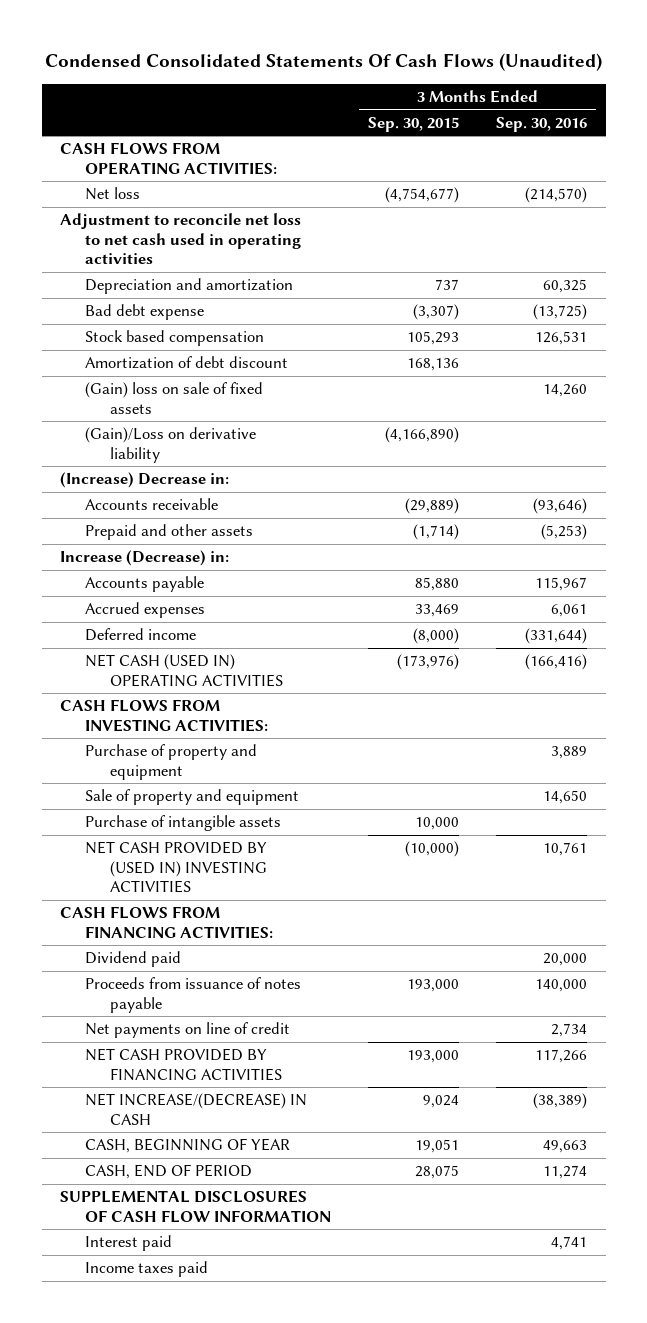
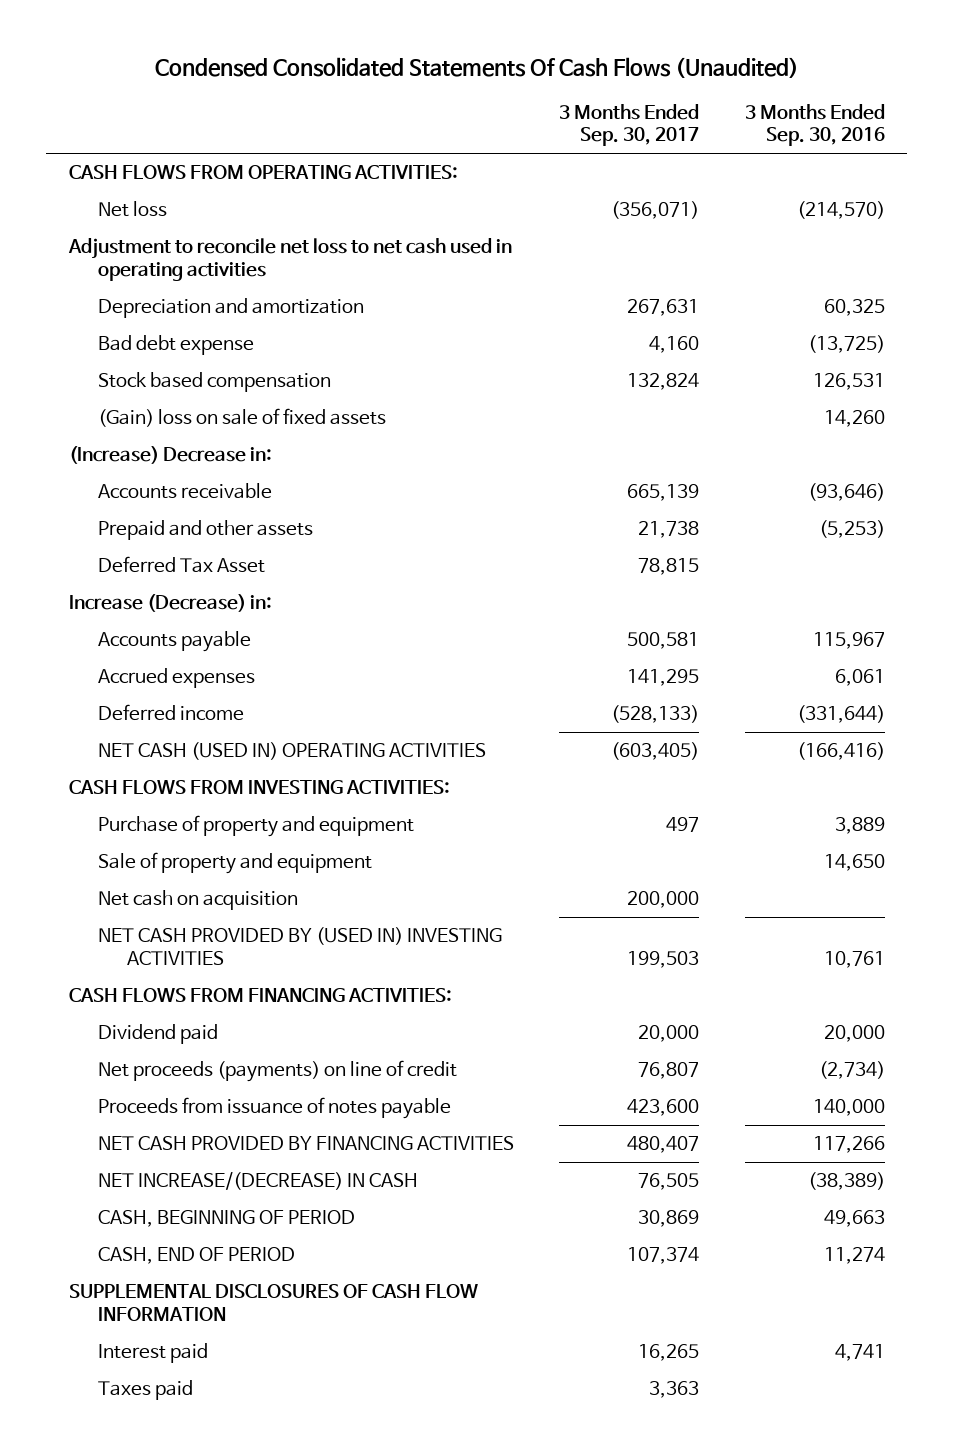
[368,117,460,133] Sep. 30, 2015 -> none
none -> [559,103,700,147] 3 Months Ended Sep. 30, 2017
[84,356,288,370] Amortization of debt discount -> none
[84,427,256,463] (Gain)/Loss on derivative liability -> none
none -> [97,556,265,574] Deferred Tax Asset
[84,815,281,832] Purchase of intangible assets -> none
none -> [97,890,298,911] Net cash on acquisition
none -> [97,1060,457,1083] Net proceeds (payments) on line of credit
[84,1022,290,1039] Net payments on line of credit -> none
[84,1138,290,1154] CASH, BEGINNING OF YEAR -> [97,1210,355,1228] CASH, BEGINNING OF PERIOD
[84,1261,208,1278] Income taxes paid -> [97,1380,193,1401] Taxes paid

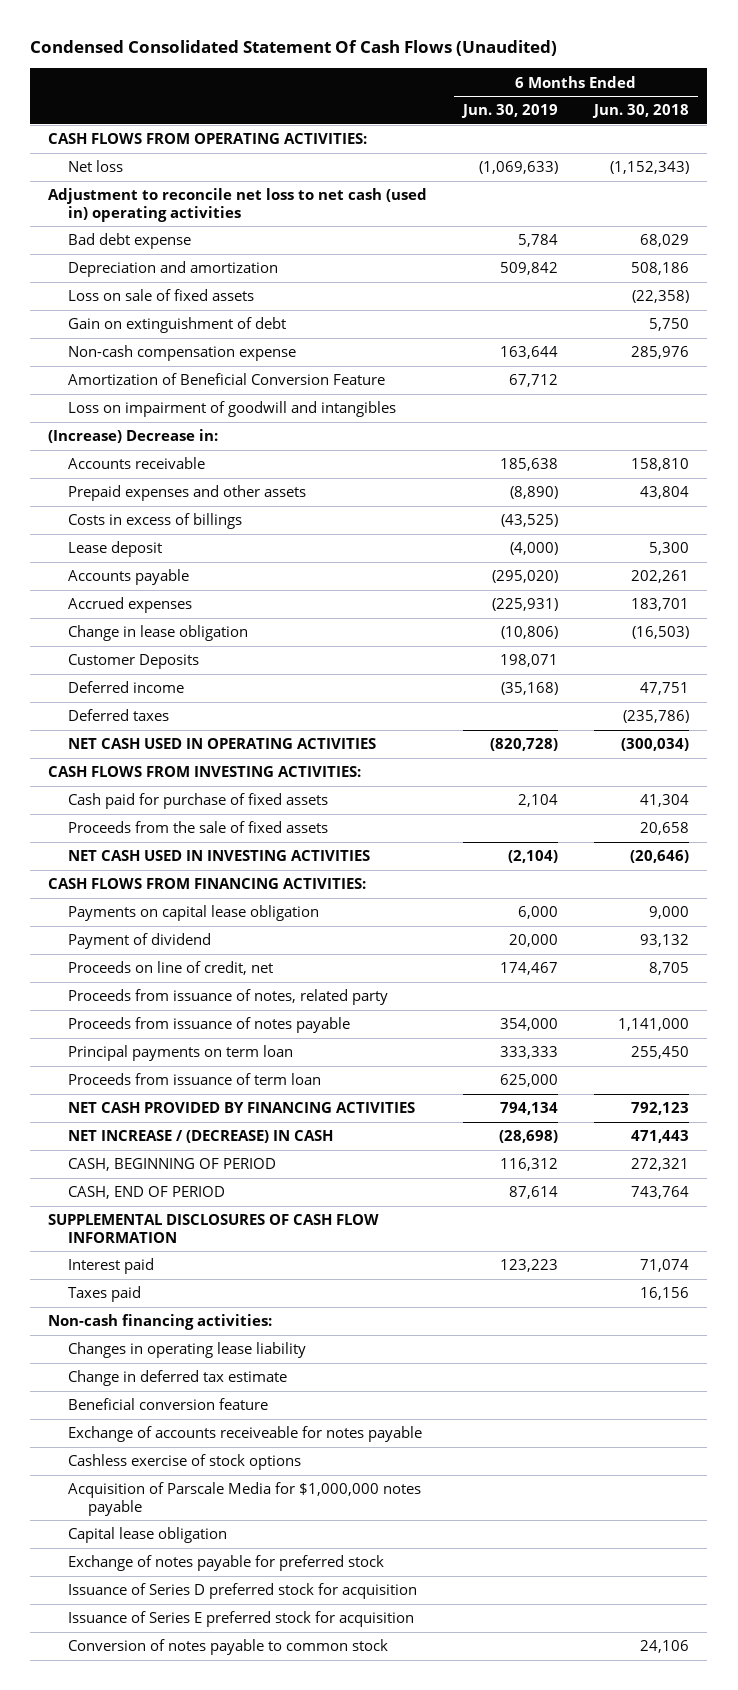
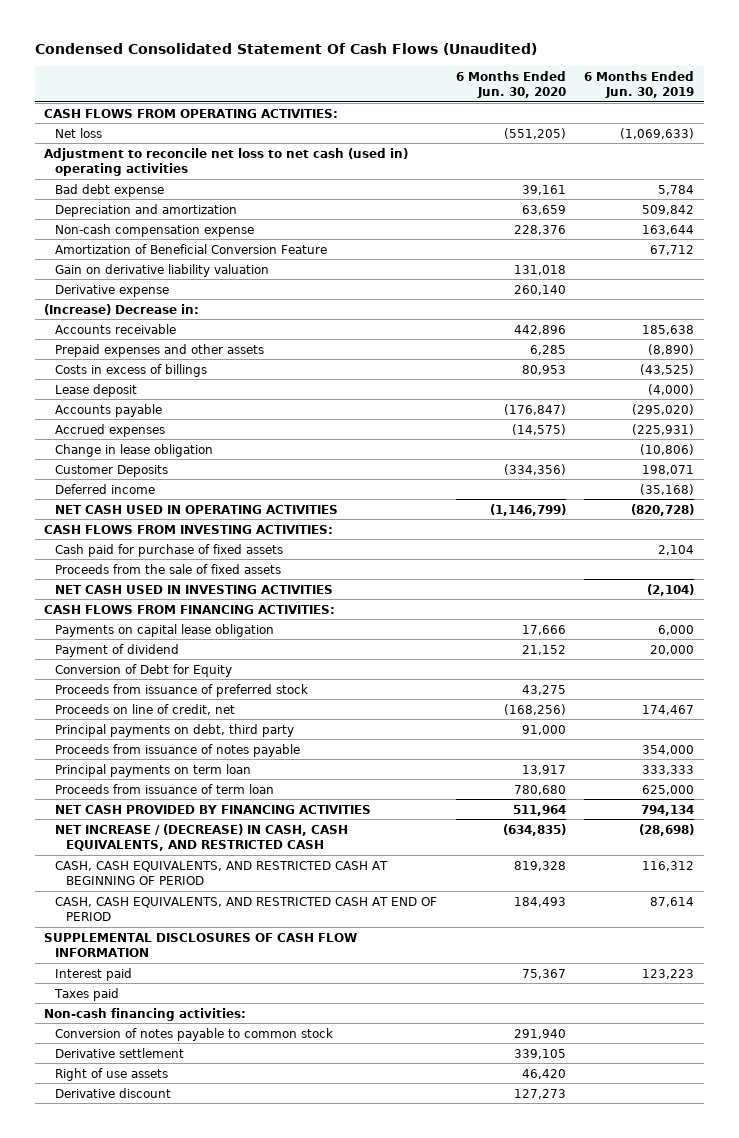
[592,104,690,119] Jun. 30, 2018 -> none
none -> [455,70,566,99] 6 Months Ended Jun. 30, 2020
[68,289,255,302] Loss on sale of fixed assets -> none
[68,317,287,334] Gain on extinguishment of debt -> none
[68,401,397,418] Loss on impairment of goodwill and intangibles -> none
none -> [55,263,270,277] Gain on derivative liability valuation
none -> [55,284,170,297] Derivative expense
[68,709,170,722] Deferred taxes -> none
none -> [55,663,233,677] Conversion of Debt for Equity
none -> [55,683,309,697] Proceeds from issuance of preferred stock
[68,989,389,1006] Proceeds from issuance of notes, related party -> none
none -> [55,723,295,737] Principal payments on debt, third party
[68,1130,334,1144] NET INCREASE / (DECREASE) IN CASH -> [55,823,349,851] NET INCREASE / (DECREASE) IN CASH, CASH EQUIVALENTS, AND RESTRICTED CASH
[68,1158,277,1172] CASH, BEGINNING OF PERIOD -> [55,860,389,885] CASH, CASH EQUIVALENTS, AND RESTRICTED CASH AT BEGINNING OF PERIOD
[68,1186,226,1200] CASH, END OF PERIOD -> [55,896,438,921] CASH, CASH EQUIVALENTS, AND RESTRICTED CASH AT END OF PERIOD
[68,1342,307,1359] Changes in operating lease liability -> none
[68,1370,288,1387] Change in deferred tax estimate -> none
[68,1398,269,1411] Beneficial conversion feature -> none
[68,1426,423,1443] Exchange of accounts receiveable for notes payable -> none
[68,1454,302,1471] Cashless exercise of stock options -> none
[68,1482,422,1516] Acquisition of Parscale Media for $1,000,000 notes payable -> none
[68,1527,228,1544] Capital lease obligation -> none
[68,1555,385,1572] Exchange of notes payable for preferred stock -> none
[68,1583,418,1600] Issuance of Series D preferred stock for acquisition -> none
[68,1611,415,1628] Issuance of Series E preferred stock for acquisition -> none
none -> [55,1047,185,1058] Derivative settlement
none -> [55,1067,169,1081] Right of use assets
none -> [55,1087,172,1098] Derivative discount

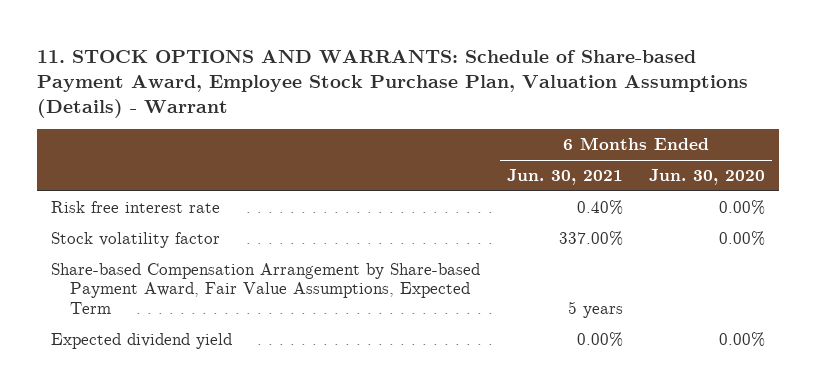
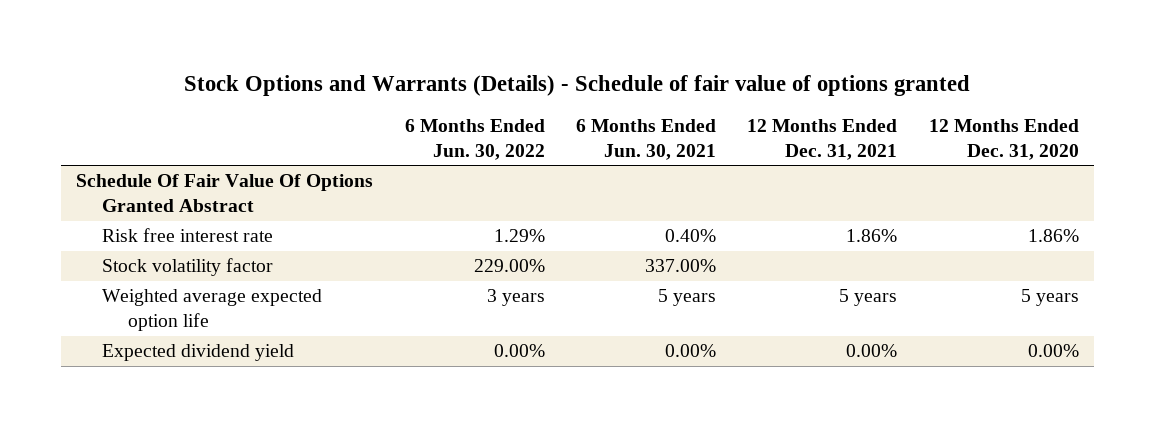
[37,49,749,119] 11. STOCK OPTIONS AND WARRANTS: Schedule of Share-based Payment Award, Employee Stock Purchase Plan, Valuation Assumptions (Details) - Warrant -> [184,75,971,97] Stock Options and Warrants (Details) - Schedule of fair value of options granted
[649,169,766,186] Jun. 30, 2020 -> none
none -> [404,119,545,160] 6 Months Ended Jun. 30, 2022
none -> [747,119,898,160] 12 Months Ended Dec. 31, 2021
none -> [928,119,1079,160] 12 Months Ended Dec. 31, 2020
none -> [76,174,374,212] Schedule Of Fair Value Of Options Granted Abstract
[50,262,480,314] Share-based Compensation Arrangement by Share-based Payment Award, Fair Value Assumptions, Expected Term -> [102,289,323,331] Weighted average expected option life

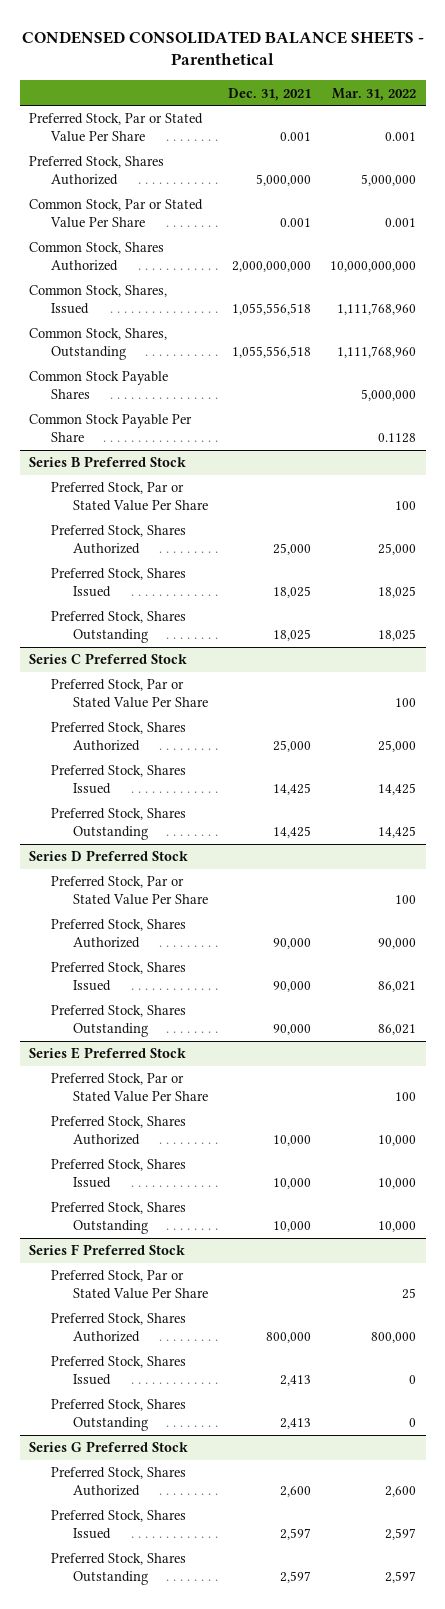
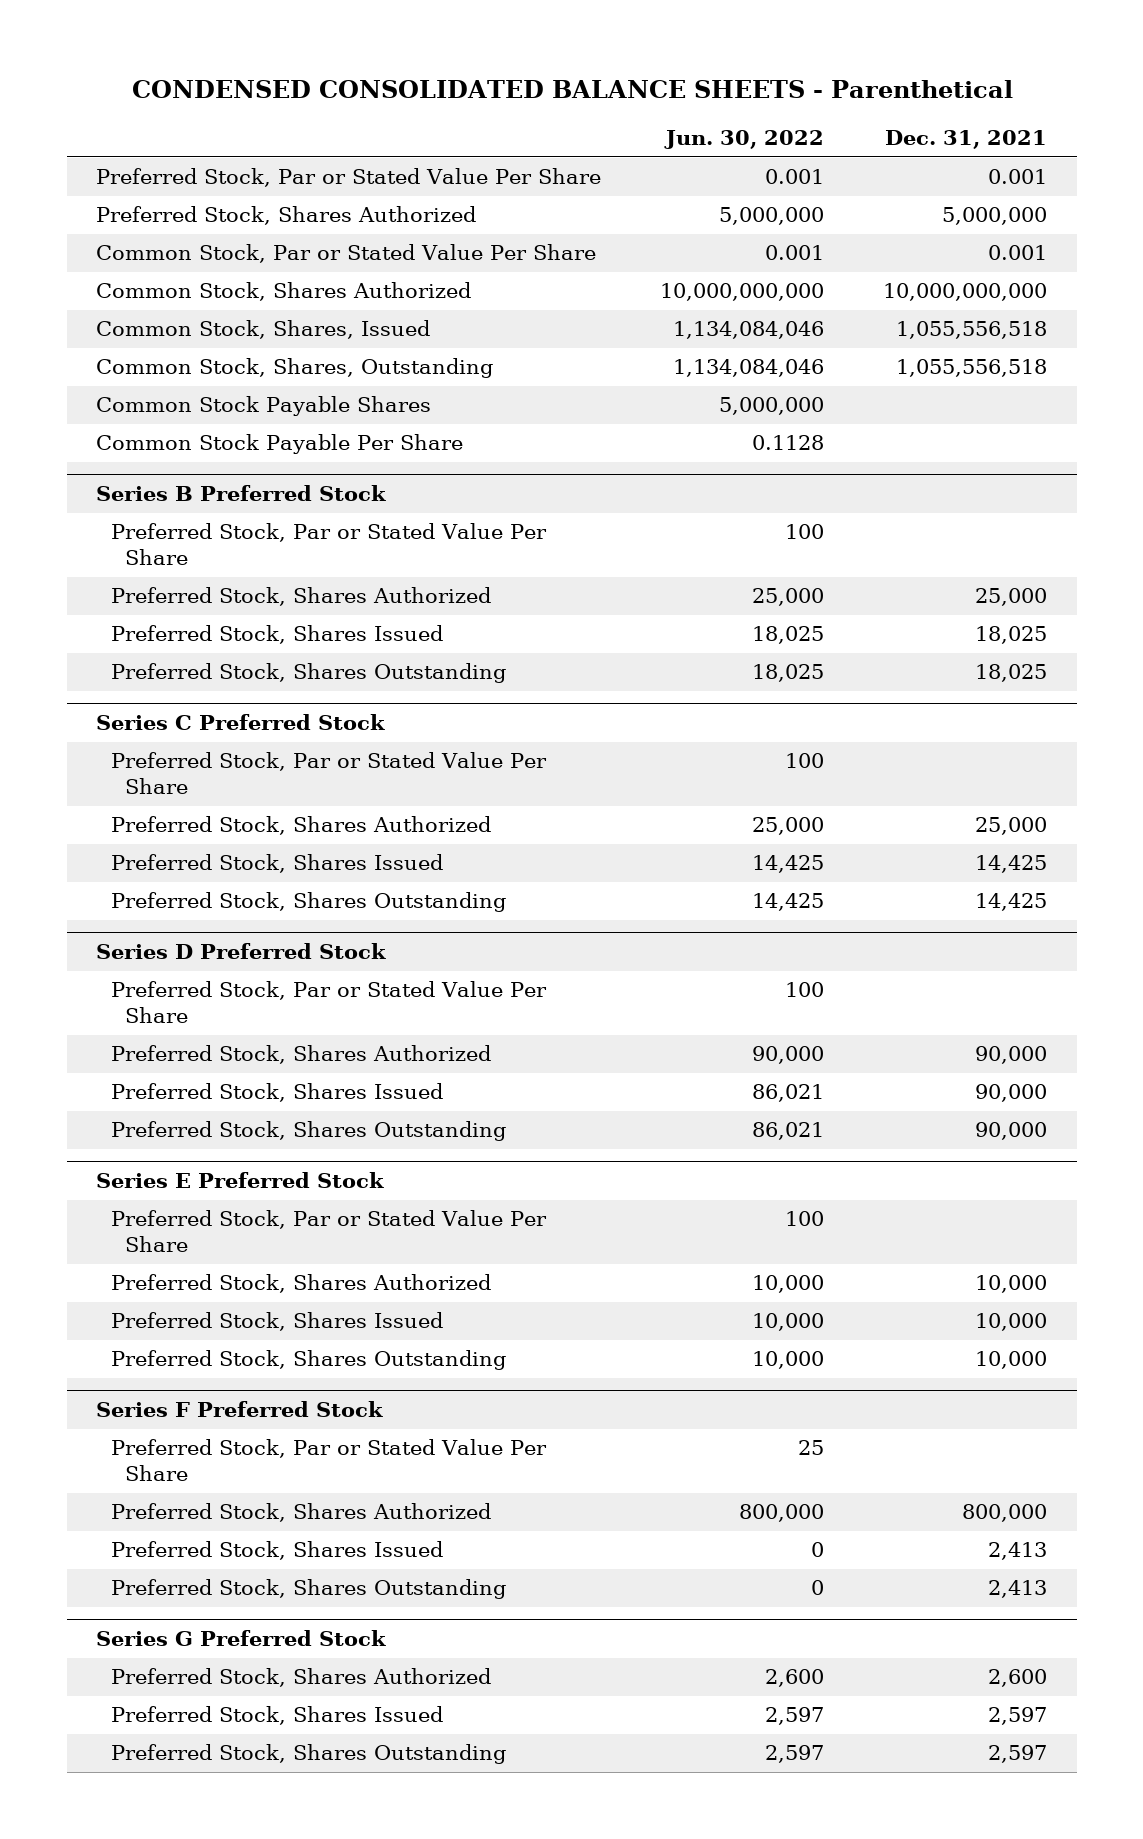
[332,87,417,101] Mar. 31, 2022 -> none
none -> [664,130,825,150] Jun. 30, 2022
[231,261,311,273] 2,000,000,000 -> [883,283,1048,302] 10,000,000,000

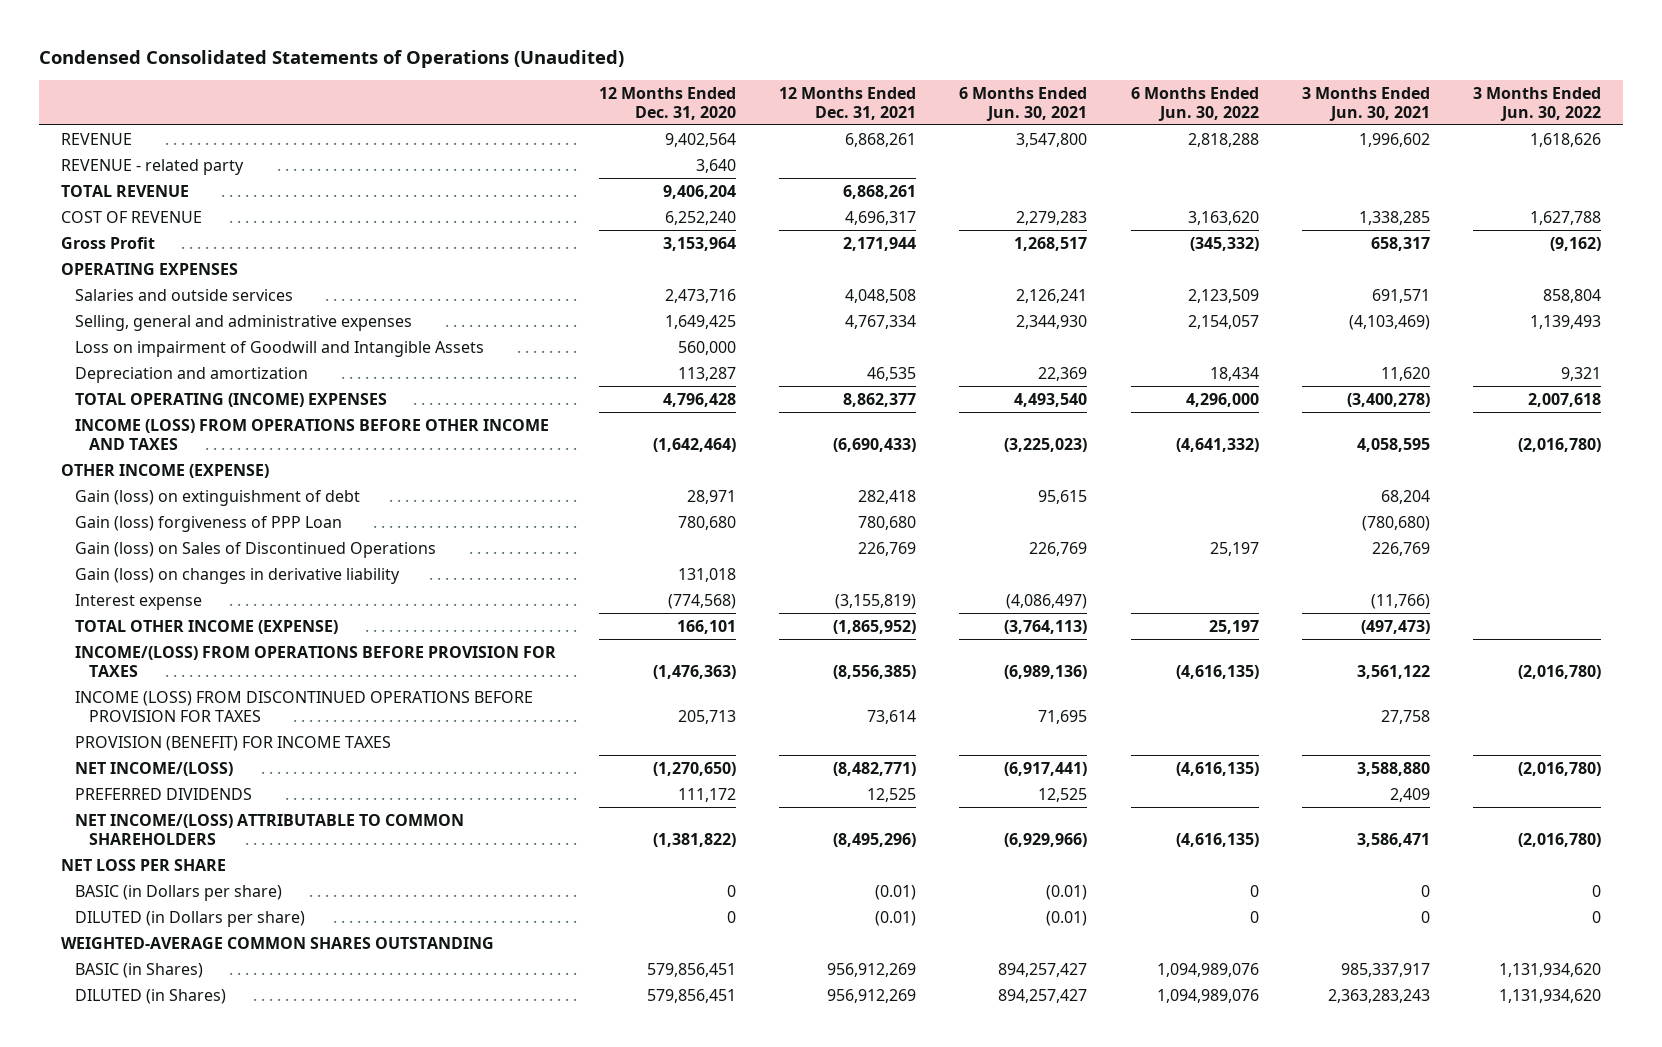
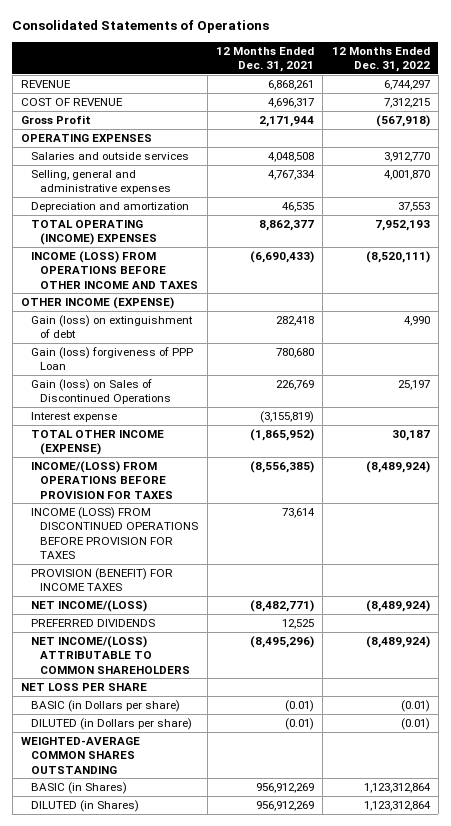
[39,50,625,69] Condensed Consolidated Statements of Operations (Unaudited) -> [12,20,270,34] Consolidated Statements of Operations
[598,86,736,120] 12 Months Ended Dec. 31, 2020 -> none
[959,86,1088,121] 6 Months Ended Jun. 30, 2021 -> none
[1130,86,1259,121] 6 Months Ended Jun. 30, 2022 -> none
[1301,86,1430,121] 3 Months Ended Jun. 30, 2021 -> none
[1472,86,1601,121] 3 Months Ended Jun. 30, 2022 -> none
none -> [331,46,430,73] 12 Months Ended Dec. 31, 2022
[60,158,244,175] REVENUE - related party -> none
[60,184,189,197] TOTAL REVENUE -> none
[74,340,484,357] Loss on impairment of Goodwill and Intangible Assets -> none
[74,567,400,584] Gain (loss) on changes in derivative liability -> none

